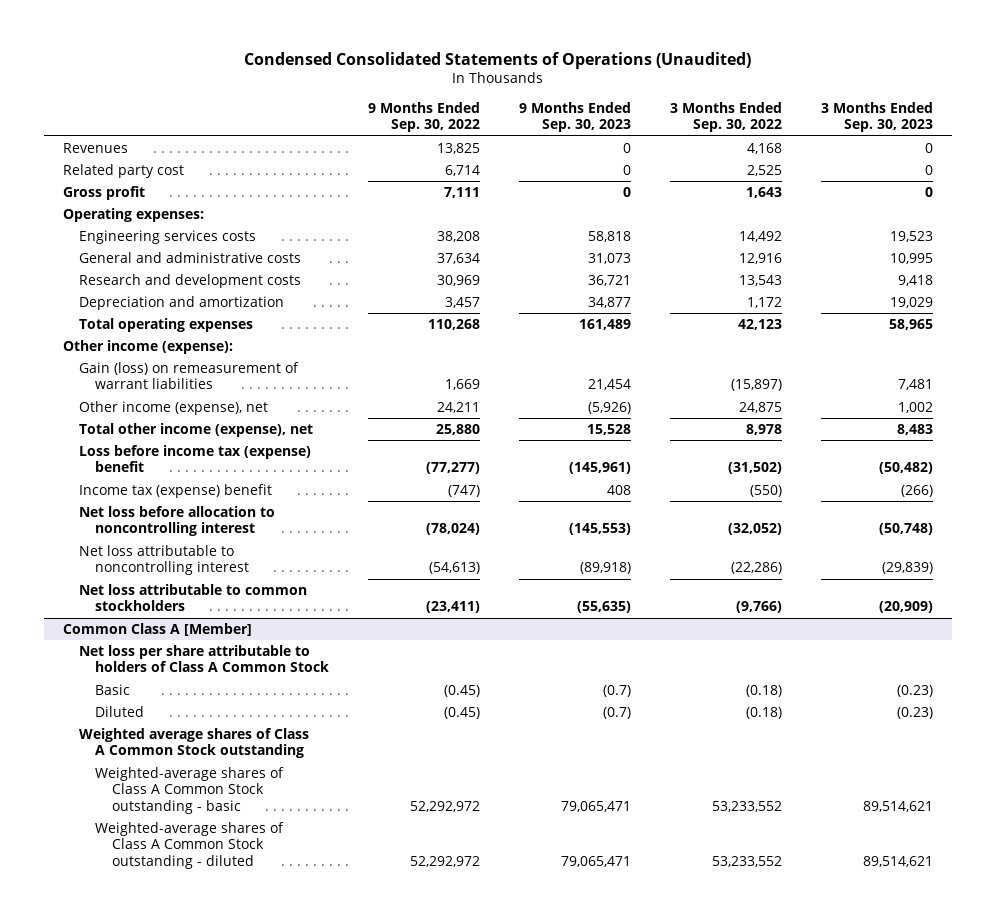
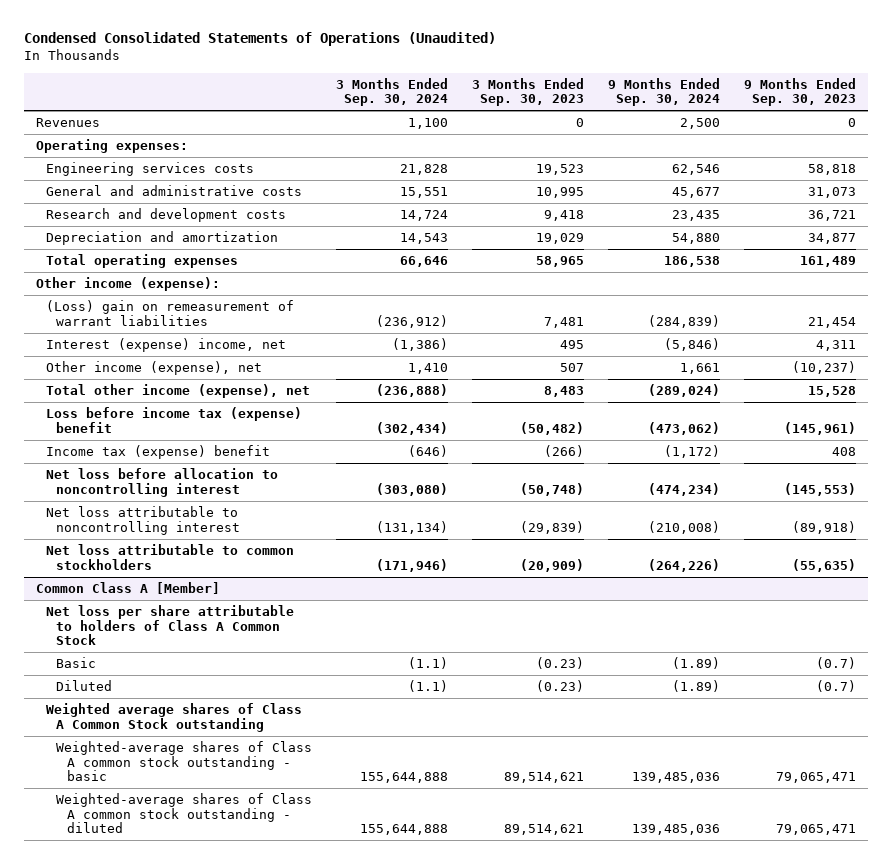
[368,101,481,133] 9 Months Ended Sep. 30, 2022 -> none
[670,101,783,133] 3 Months Ended Sep. 30, 2022 -> none
none -> [336,77,449,107] 3 Months Ended Sep. 30, 2024
none -> [608,77,721,107] 9 Months Ended Sep. 30, 2024
[63,163,185,178] Related party cost -> none
[63,185,146,200] Gross profit -> none
[79,361,300,390] Gain (loss) on remeasurement of warrant liabilities -> [46,300,295,326] (Loss) gain on remeasurement of warrant liabilities
none -> [46,338,287,353] Interest (expense) income, net
[588,401,632,414] (5,926) -> [791,361,856,375] (10,237)
[897,401,933,413] 1,002 -> [560,363,585,373] 507
[95,766,285,815] Weighted-average shares of Class A Common Stock outstanding - basic -> [56,741,313,782] Weighted-average shares of Class A common stock outstanding - basic
[95,821,285,870] Weighted-average shares of Class A Common Stock outstanding - diluted -> [56,793,313,834] Weighted-average shares of Class A common stock outstanding - diluted

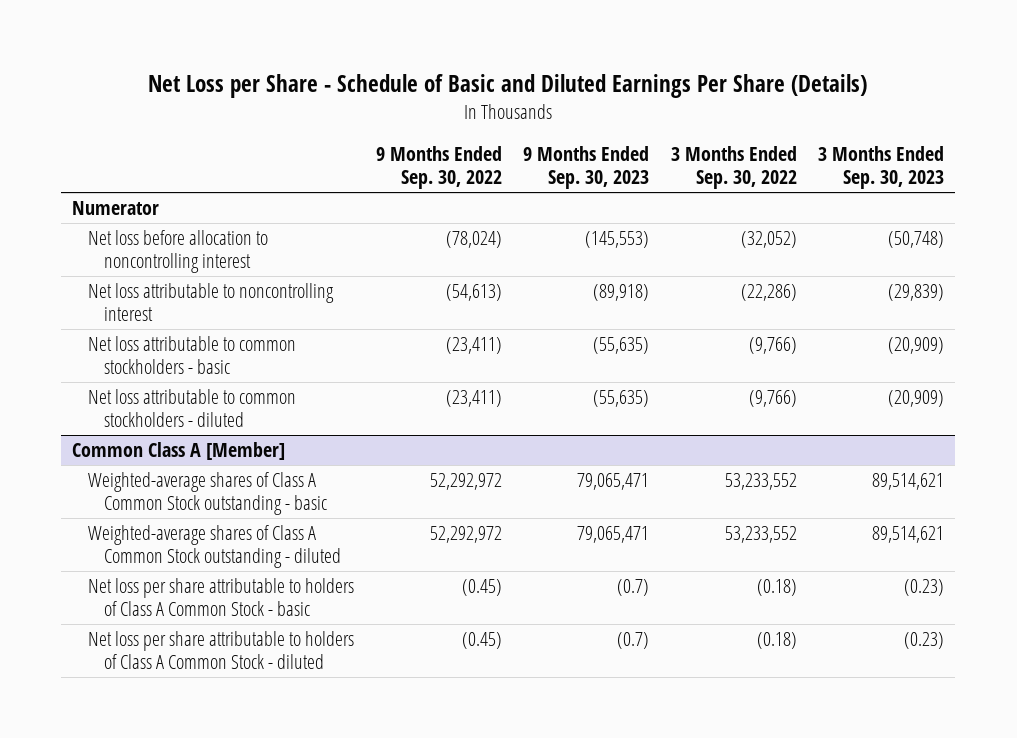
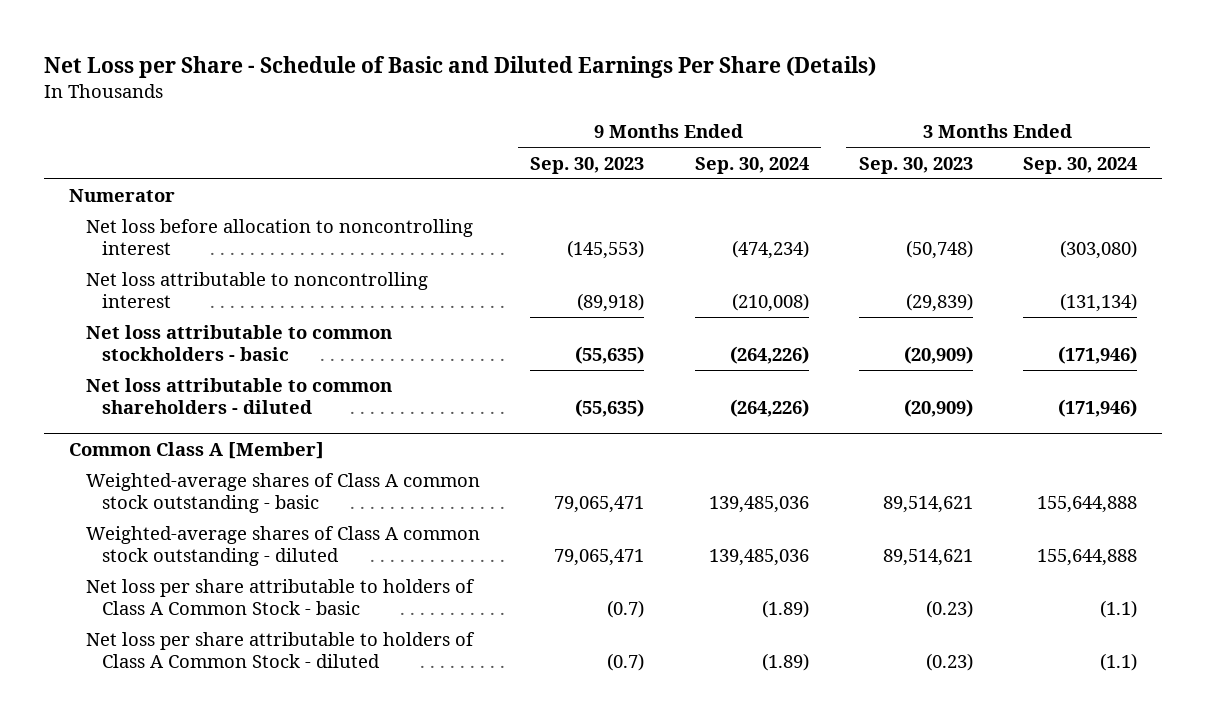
[375,146,502,190] 9 Months Ended Sep. 30, 2022 -> none
[670,146,797,190] 3 Months Ended Sep. 30, 2022 -> none
none -> [694,156,809,174] Sep. 30, 2024
none -> [1023,156,1138,174] Sep. 30, 2024
[88,388,297,427] Net loss attributable to common stockholders - diluted -> [85,378,392,414] Net loss attributable to common shareholders - diluted
[88,471,327,515] Weighted-average shares of Class A Common Stock outstanding - basic -> [85,473,480,513] Weighted-average shares of Class A common stock outstanding - basic
[88,524,341,568] Weighted-average shares of Class A Common Stock outstanding - diluted -> [85,526,480,566] Weighted-average shares of Class A common stock outstanding - diluted

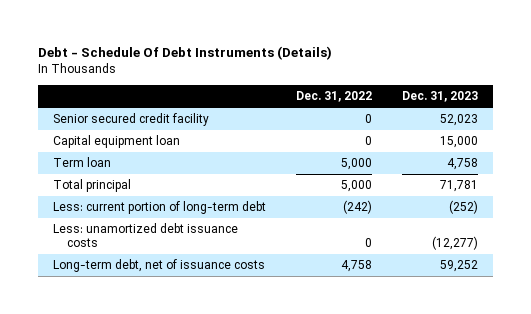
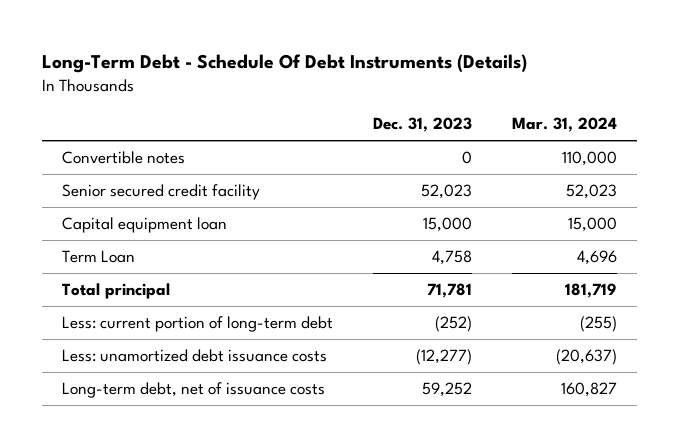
[38,46,333,61] Debt - Schedule Of Debt Instruments (Details) -> [42,54,528,74] Long-Term Debt - Schedule Of Debt Instruments (Details)
[296,91,373,103] Dec. 31, 2022 -> none
none -> [512,117,618,133] Mar. 31, 2024
none -> [62,150,186,164] Convertible notes
[53,157,112,168] Term loan -> [62,249,136,263] Term Loan

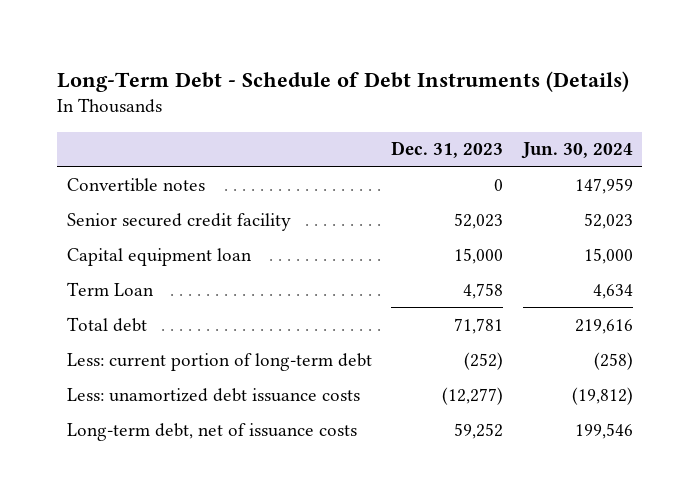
[42,54,528,74] Long-Term Debt - Schedule Of Debt Instruments (Details) -> [56,70,629,92] Long-Term Debt - Schedule of Debt Instruments (Details)
[512,117,618,133] Mar. 31, 2024 -> none
none -> [520,142,633,160] Jun. 30, 2024
[62,282,171,299] Total principal -> [66,316,147,332] Total debt

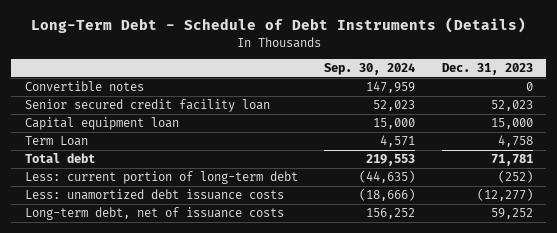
[520,142,633,160] Jun. 30, 2024 -> none
none -> [324,63,416,76] Sep. 30, 2024
[66,212,291,231] Senior secured credit facility -> [24,99,270,113] Senior secured credit facility loan

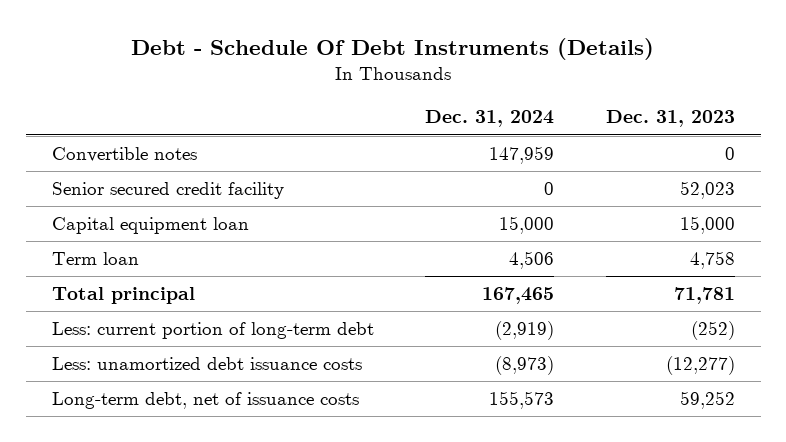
[30,17,526,34] Long-Term Debt - Schedule of Debt Instruments (Details) -> [131,37,655,60] Debt - Schedule Of Debt Instruments (Details)
[324,63,416,76] Sep. 30, 2024 -> none
none -> [425,110,555,128] Dec. 31, 2024
[24,99,270,113] Senior secured credit facility loan -> [51,182,284,200] Senior secured credit facility
[24,136,88,147] Term Loan -> [51,252,139,266] Term loan
[24,153,95,164] Total debt -> [51,287,195,305] Total principal

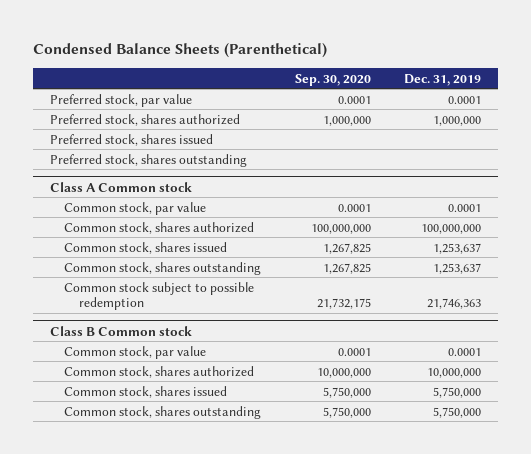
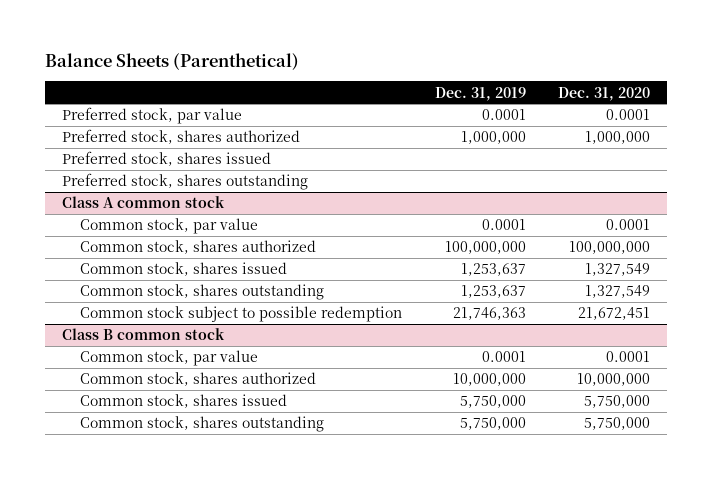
[33,43,328,59] Condensed Balance Sheets (Parenthetical) -> [45,53,300,71] Balance Sheets (Parenthetical)
[294,73,371,86] Sep. 30, 2020 -> none
none -> [558,86,651,101] Dec. 31, 2020
[49,181,192,192] Class A Common stock -> [61,196,225,209] Class A common stock
[49,325,192,336] Class B Common stock -> [61,328,225,341] Class B common stock

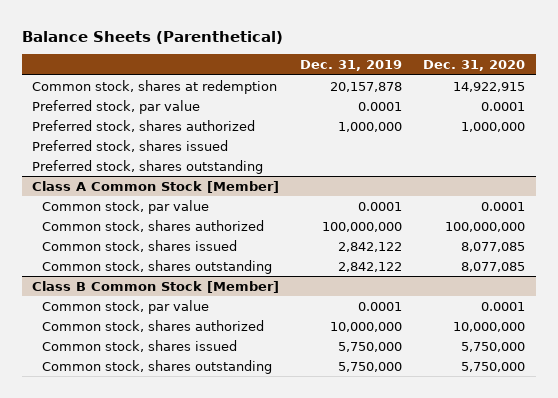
none -> [32,79,278,94] Common stock, shares at redemption
[61,196,225,209] Class A common stock -> [32,180,280,193] Class A Common Stock [Member]
[79,306,402,323] Common stock subject to possible redemption -> none
[460,263,526,277] 1,253,637 -> [338,241,403,252] 2,842,122
[585,263,651,277] 1,327,549 -> [461,241,526,252] 8,077,085
[460,285,526,299] 1,253,637 -> [338,261,403,272] 2,842,122
[585,285,651,299] 1,327,549 -> [461,261,526,272] 8,077,085
[61,328,225,341] Class B common stock -> [32,280,280,293] Class B Common Stock [Member]

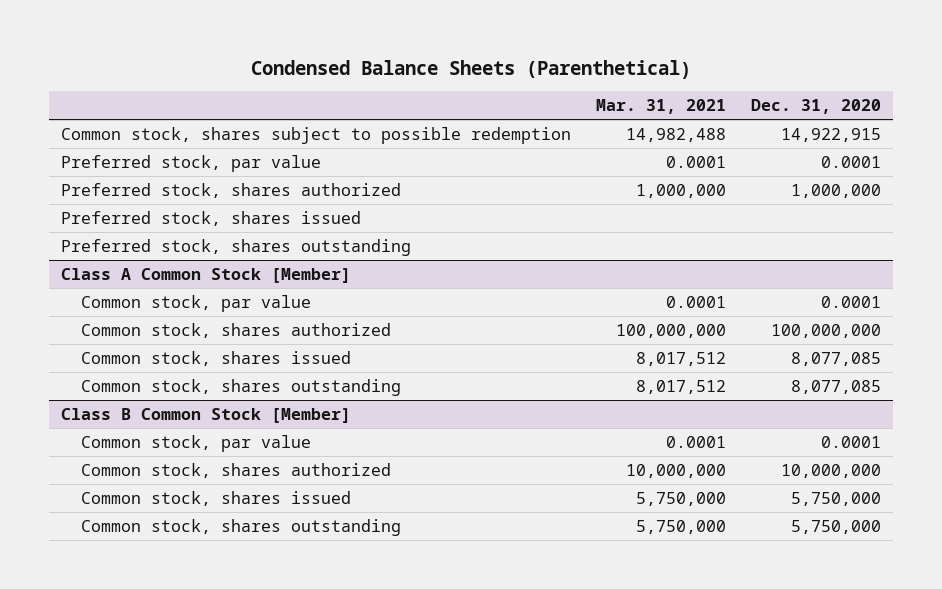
[21,30,283,44] Balance Sheets (Parenthetical) -> [251,59,692,79] Condensed Balance Sheets (Parenthetical)
[300,60,403,72] Dec. 31, 2019 -> none
none -> [596,99,727,115] Mar. 31, 2021
[32,79,278,94] Common stock, shares at redemption -> [61,126,572,144] Common stock, shares subject to possible redemption

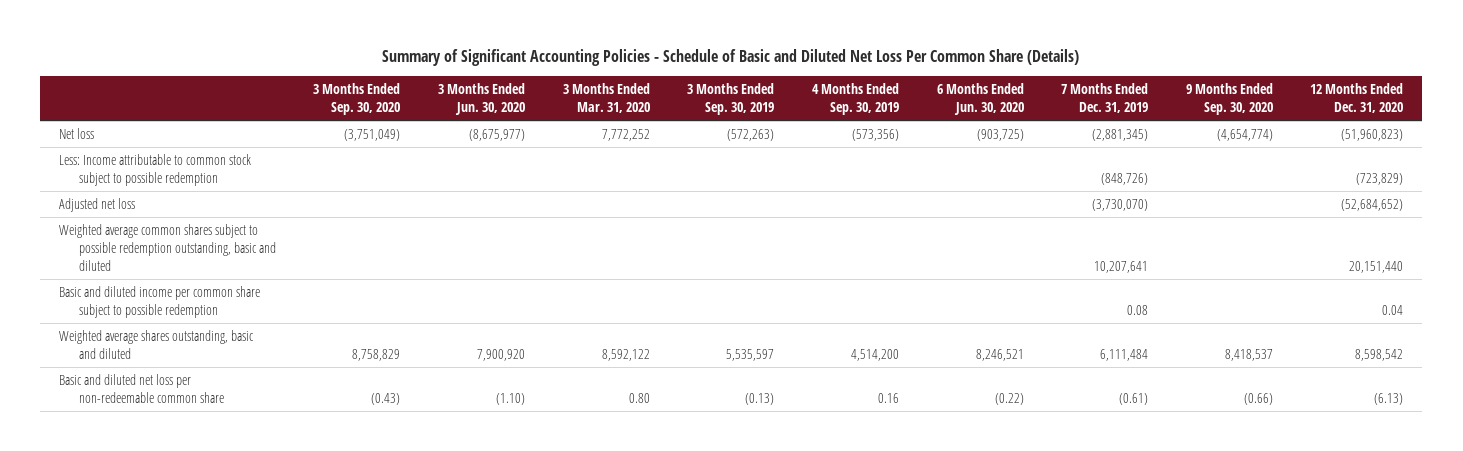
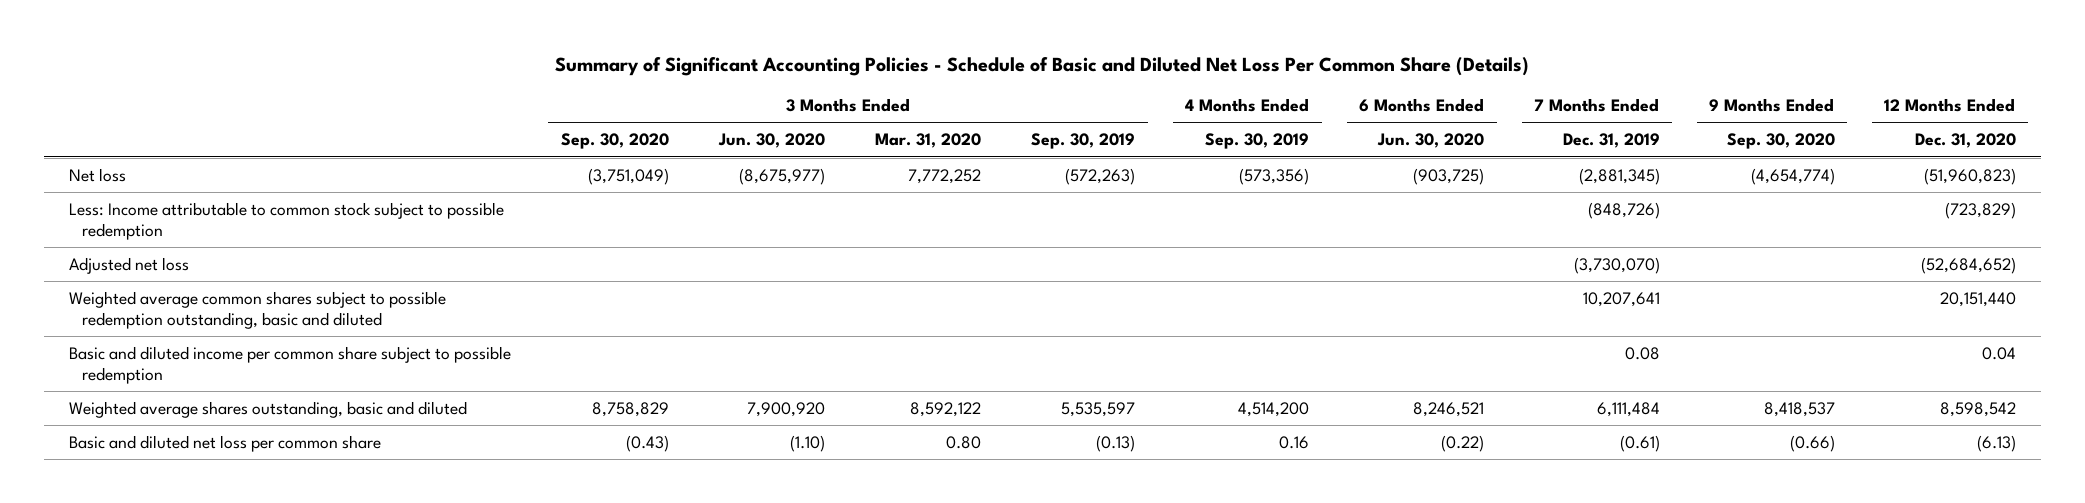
[59,374,224,404] Basic and diluted net loss per non-redeemable common share -> [68,434,381,452] Basic and diluted net loss per common share

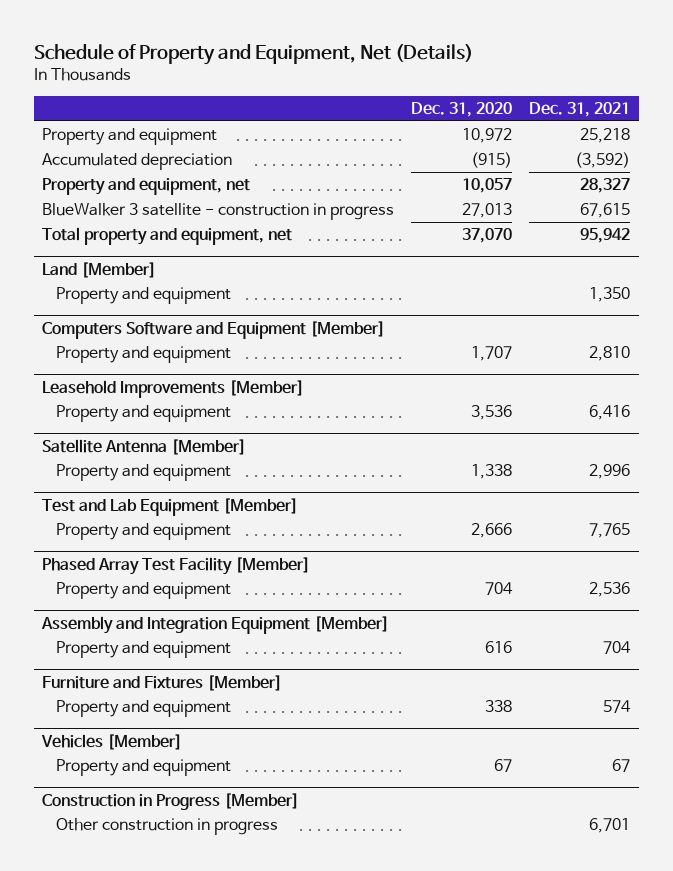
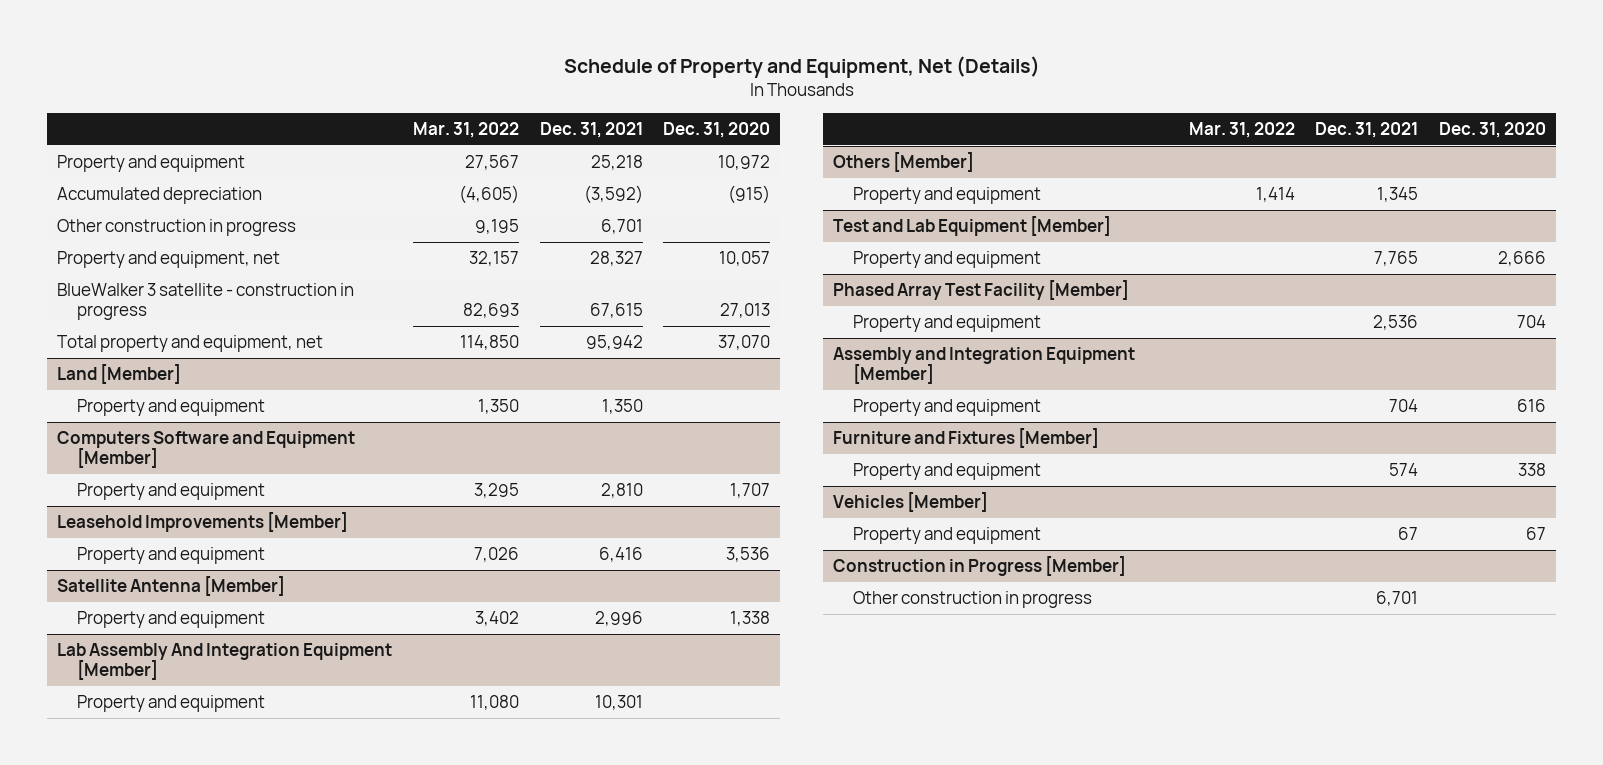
none -> [412,121,519,138] Mar. 31, 2022
none -> [57,219,297,237] Other construction in progress
none -> [57,643,393,681] Lab Assembly And Integration Equipment [Member]
none -> [76,695,265,713] Property and equipment
none -> [832,152,974,173] Others [Member]
none -> [852,187,1041,205] Property and equipment

